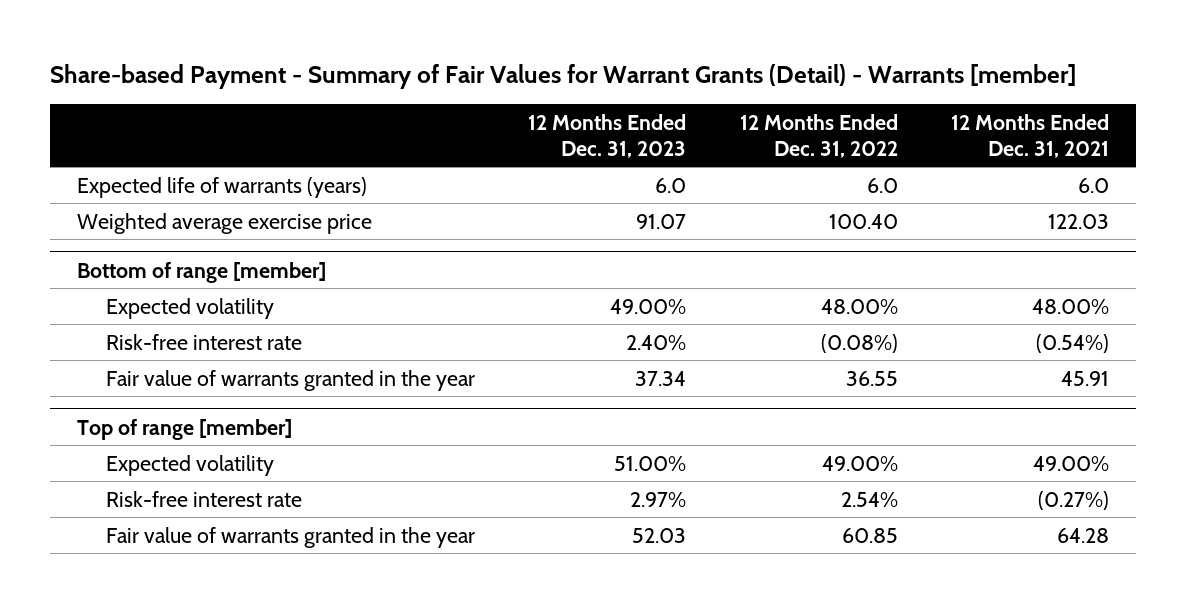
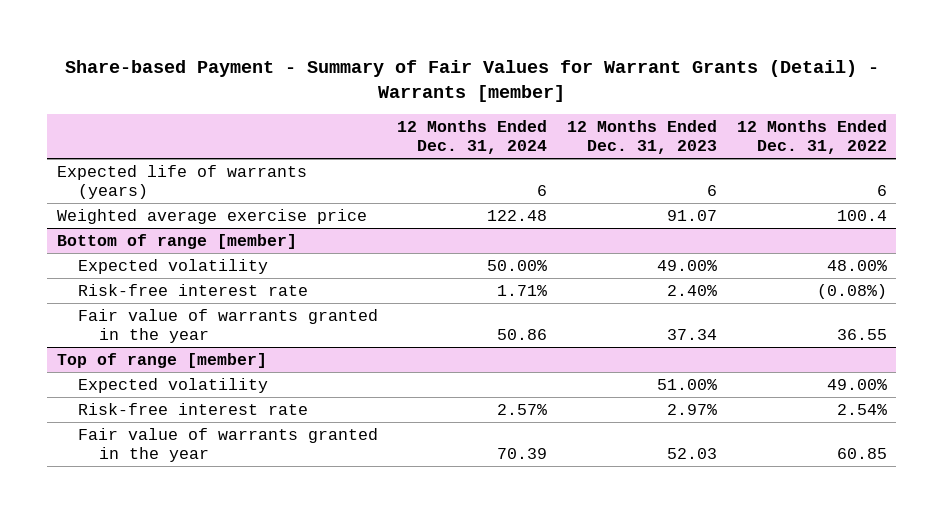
[951,113,1110,158] 12 Months Ended Dec. 31, 2021 -> none
none -> [397,120,548,154] 12 Months Ended Dec. 31, 2024
[655,177,687,193] 6.0 -> [707,184,718,196] 6
[866,177,898,193] 6.0 -> [876,184,887,196] 6
[828,213,898,229] 100.40 -> [836,209,887,221] 100.4

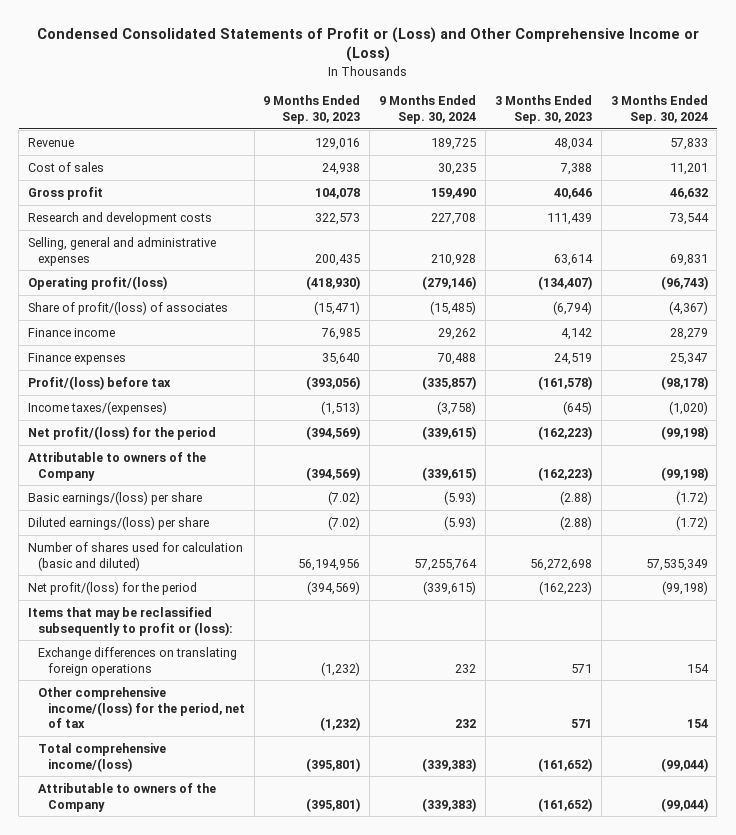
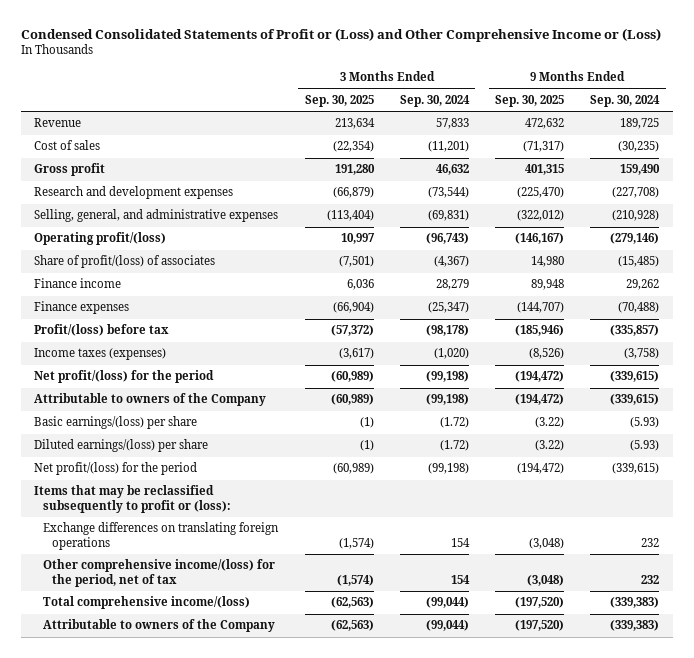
[263,95,361,124] 9 Months Ended Sep. 30, 2023 -> none
[494,95,592,124] 3 Months Ended Sep. 30, 2023 -> none
none -> [304,95,374,108] Sep. 30, 2025
none -> [495,95,565,108] Sep. 30, 2025
[438,163,477,176] 30,235 -> [618,141,660,153] (30,235)
[669,163,708,176] 11,201 -> [427,141,469,153] (11,201)
[28,212,213,226] Research and development costs -> [34,186,234,200] Research and development expenses
[431,213,477,226] 227,708 -> [612,187,660,199] (227,708)
[668,213,709,226] 73,544 -> [427,187,469,199] (73,544)
[28,237,217,266] Selling, general and administrative expenses -> [34,209,279,223] Selling, general, and administrative expenses
[431,253,477,266] 210,928 -> [612,210,660,222] (210,928)
[669,253,708,266] 69,831 -> [427,210,469,222] (69,831)
[437,353,477,366] 70,488 -> [618,302,660,314] (70,488)
[669,353,708,366] 25,347 -> [427,302,469,314] (25,347)
[28,401,168,416] Income taxes/(expenses) -> [34,348,167,361] Income taxes (expenses)
[28,542,244,571] Number of shares used for calculation (basic and diluted) -> none

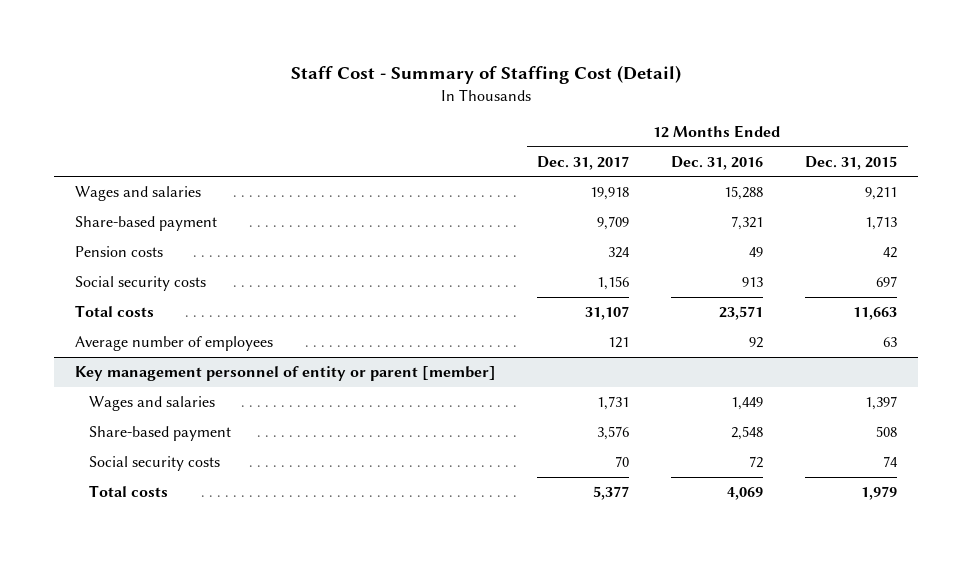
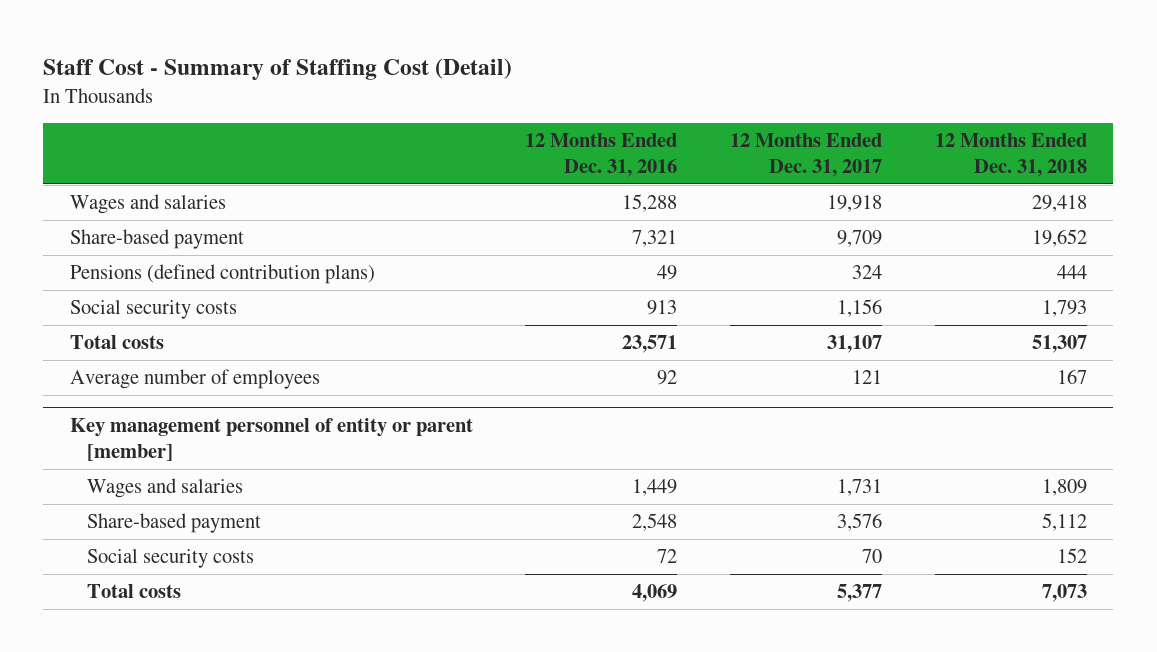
[805,155,898,170] Dec. 31, 2015 -> none
none -> [935,133,1088,178] 12 Months Ended Dec. 31, 2018
[74,246,163,258] Pension costs -> [69,264,375,285] Pensions (defined contribution plans)

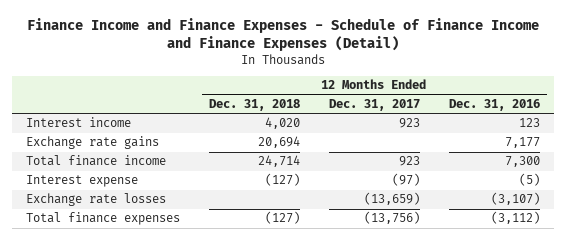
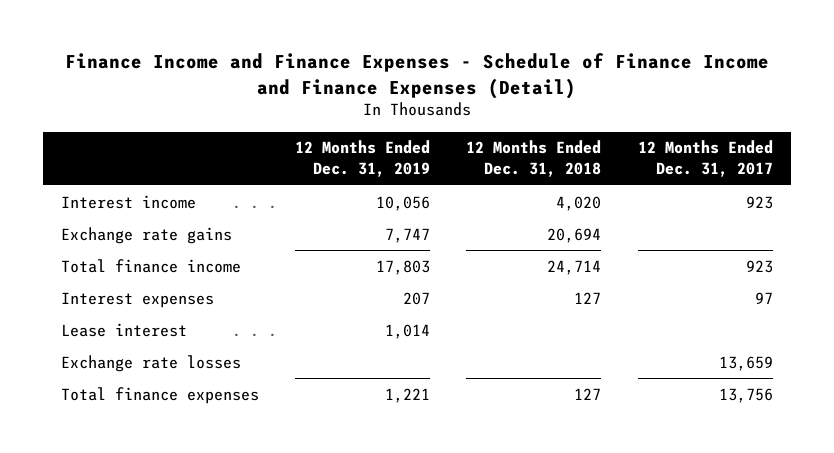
[448,99,540,112] Dec. 31, 2016 -> none
none -> [295,140,431,178] 12 Months Ended Dec. 31, 2019
[26,175,139,188] Interest expense -> [61,291,215,308] Interest expenses
[264,173,300,187] (127) -> [574,291,602,304] 127
[391,173,420,187] (97) -> [754,291,773,304] 97
none -> [61,322,188,337] Lease interest
[363,192,420,206] (13,659) -> [718,355,773,371] 13,659
[264,211,300,225] (127) -> [574,387,602,400] 127
[363,211,420,225] (13,756) -> [718,387,773,403] 13,756

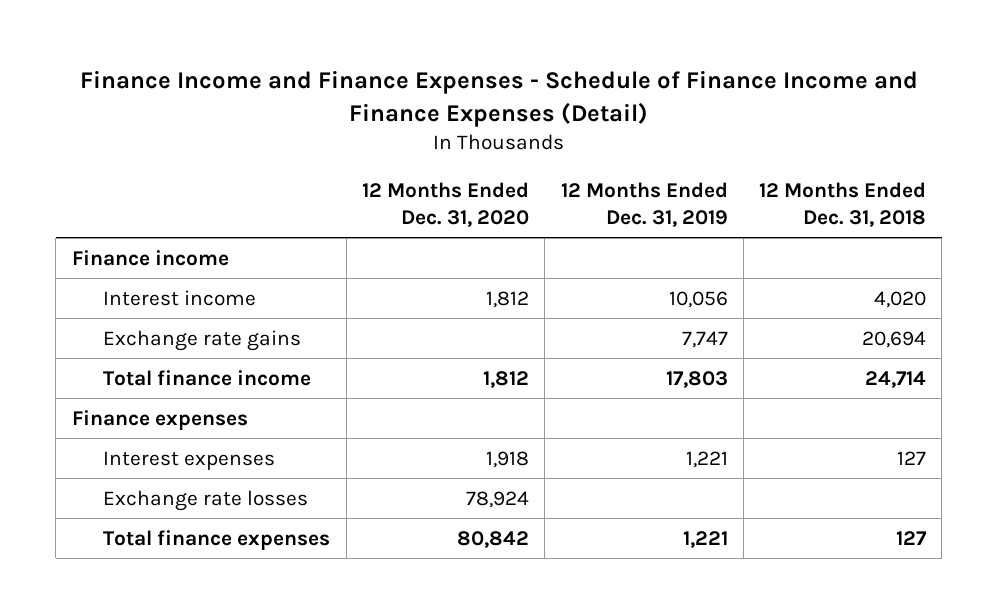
[637,140,773,178] 12 Months Ended Dec. 31, 2017 -> none
none -> [361,182,529,227] 12 Months Ended Dec. 31, 2020
none -> [71,249,229,266] Finance income
[61,322,188,337] Lease interest -> none
none -> [71,409,248,430] Finance expenses
[403,291,431,305] 207 -> [685,450,728,468] 1,221

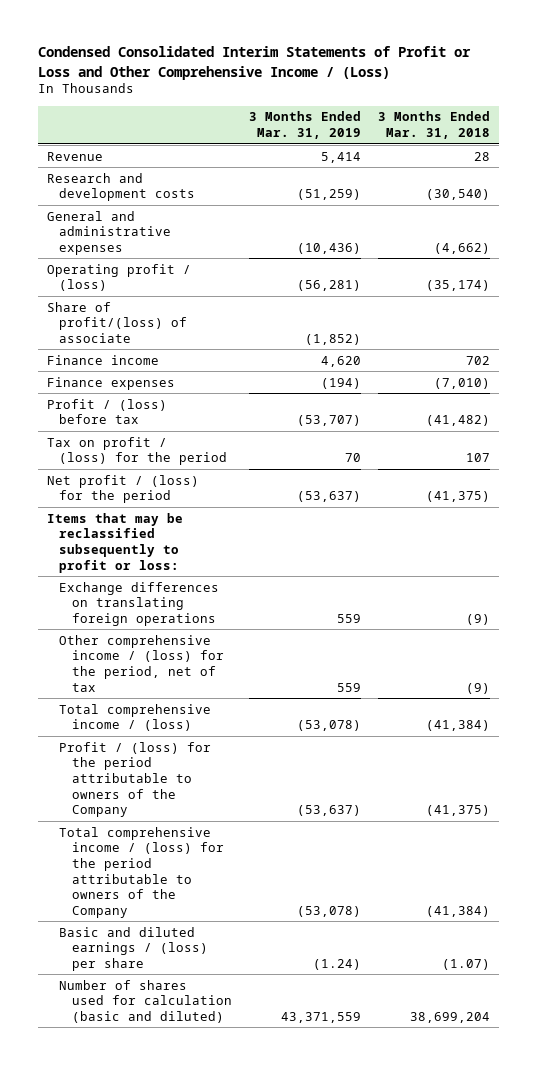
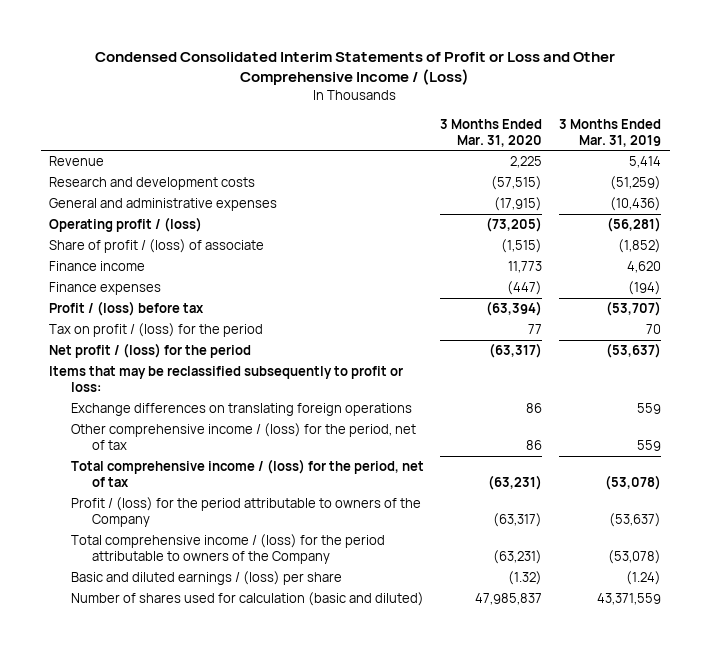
[378,111,491,139] 3 Months Ended Mar. 31, 2018 -> none
none -> [440,118,543,147] 3 Months Ended Mar. 31, 2020
[46,301,188,343] Share of profit/(loss) of associate -> [49,239,265,254] Share of profit / (loss) of associate
[59,703,212,732] Total comprehensive income / (loss) -> [70,459,424,488] Total comprehensive income / (loss) for the period, net of tax

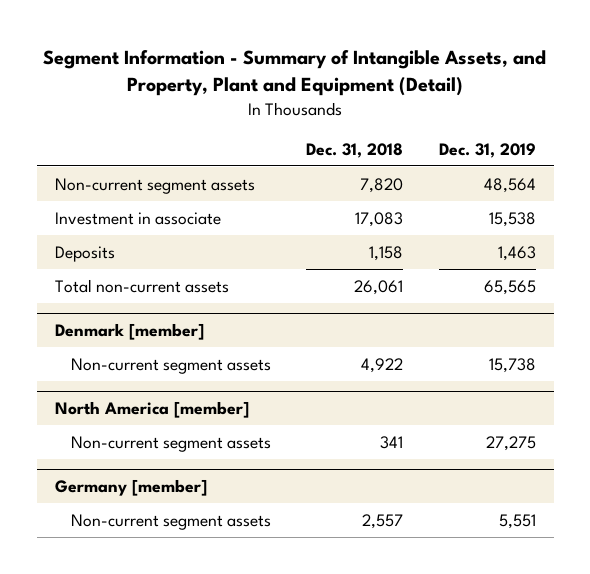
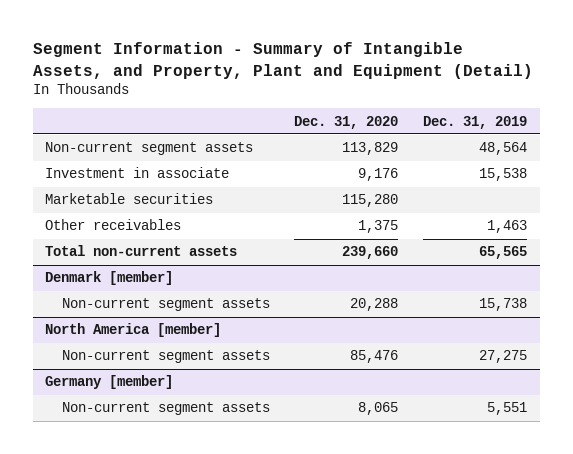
[306,142,404,158] Dec. 31, 2018 -> none
none -> [294,115,399,129] Dec. 31, 2020
none -> [45,193,214,205] Marketable securities
[54,245,115,262] Deposits -> [45,219,182,231] Other receivables

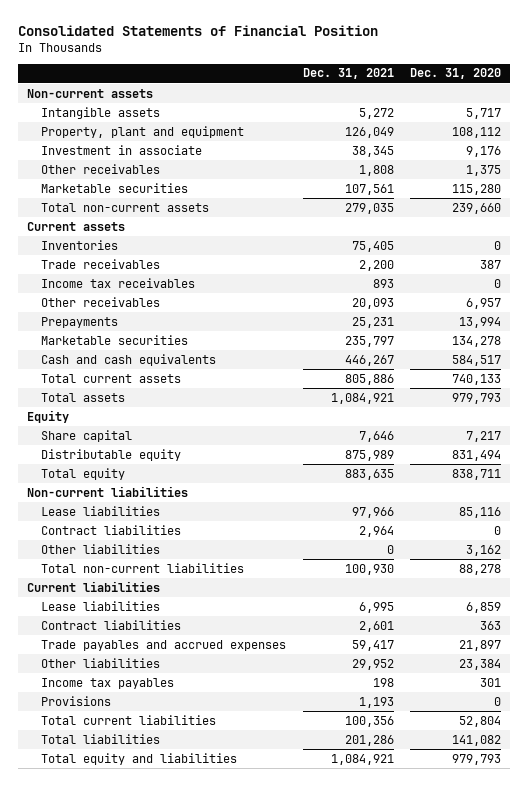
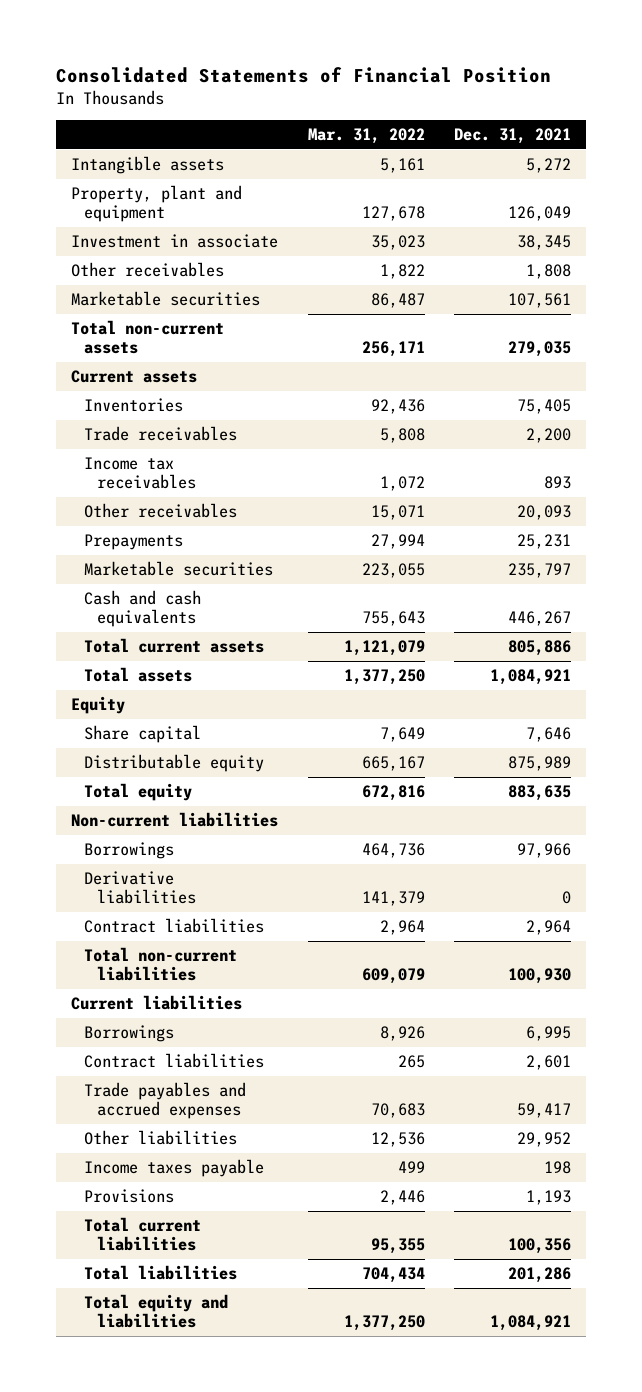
[410,68,502,80] Dec. 31, 2020 -> none
none -> [307,128,425,145] Mar. 31, 2022
[26,88,153,98] Non-current assets -> none
[40,505,160,516] Lease liabilities -> [84,842,175,860] Borrowings
none -> [84,871,196,905] Derivative liabilities
[40,543,160,554] Other liabilities -> none
[40,600,160,611] Lease liabilities -> [84,1025,175,1043] Borrowings
[40,677,174,689] Income tax payables -> [84,1159,265,1178] Income taxes payable

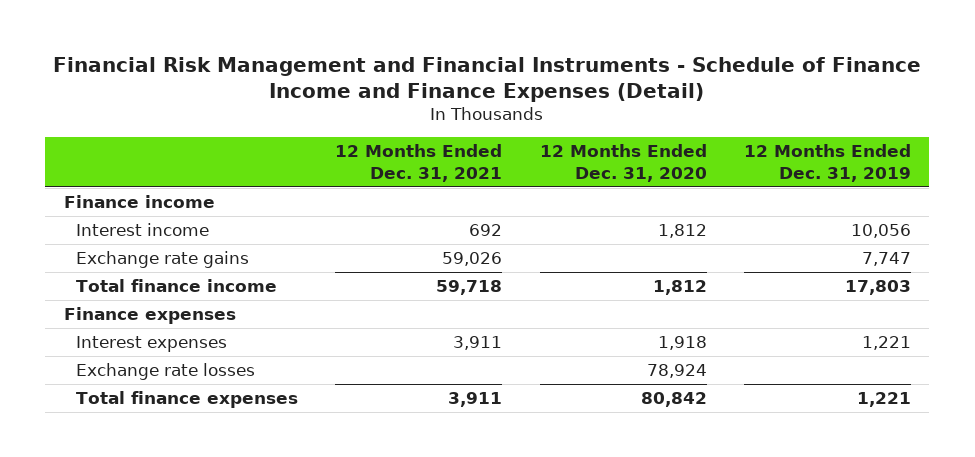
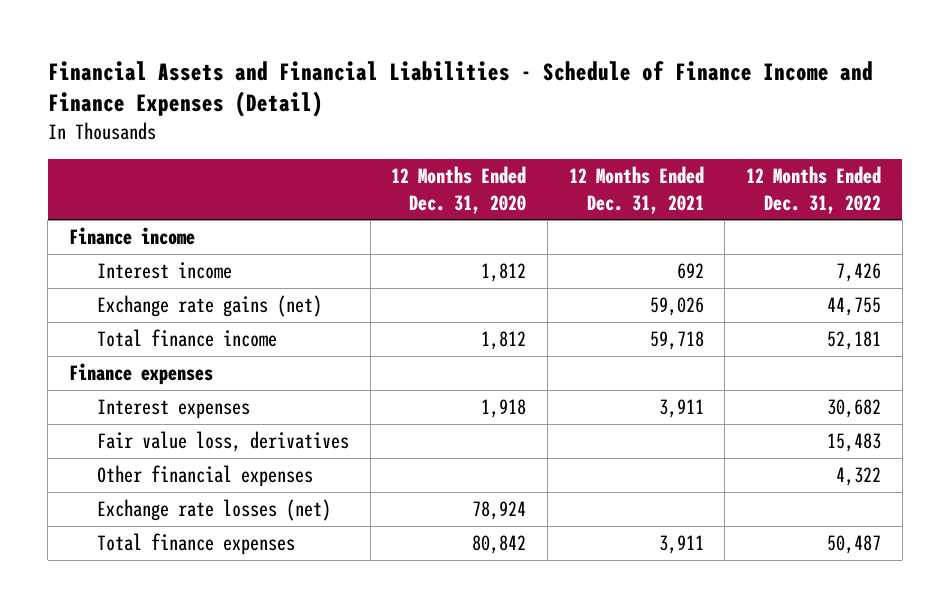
[53,56,922,102] Financial Risk Management and Financial Instruments - Schedule of Finance Income and Finance Expenses (Detail) -> [47,60,873,118] Financial Assets and Financial Liabilities - Schedule of Finance Income and Finance Expenses (Detail)
[743,144,911,182] 12 Months Ended Dec. 31, 2019 -> none
none -> [745,166,881,214] 12 Months Ended Dec. 31, 2022
[76,251,250,269] Exchange rate gains -> [97,295,323,318] Exchange rate gains (net)
none -> [97,431,350,453] Fair value loss, derivatives
none -> [97,465,314,488] Other financial expenses
[76,363,256,381] Exchange rate losses -> [97,499,332,522] Exchange rate losses (net)

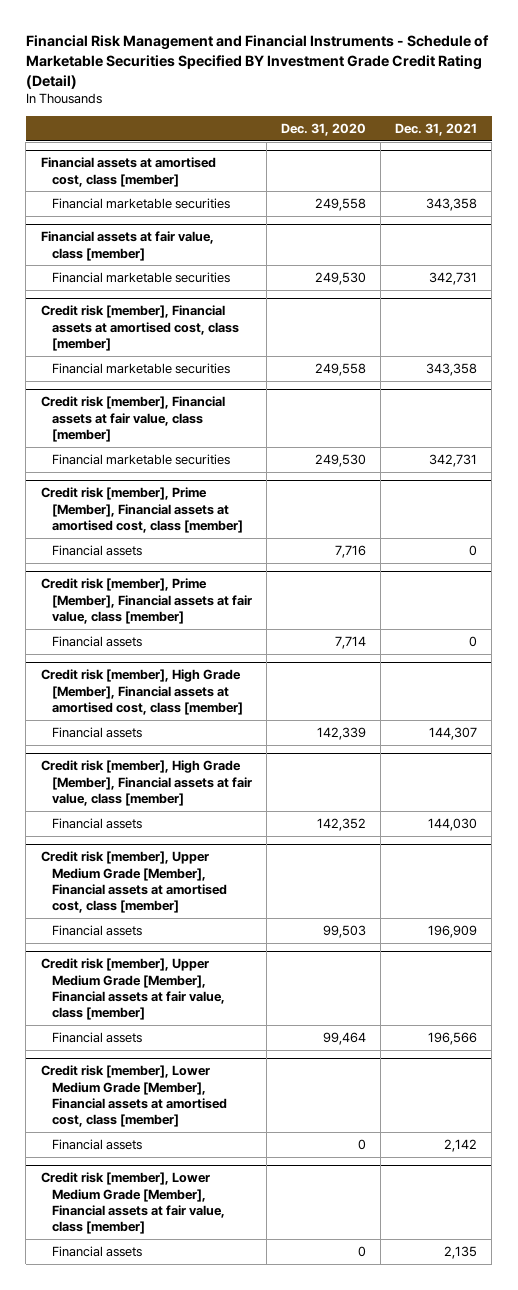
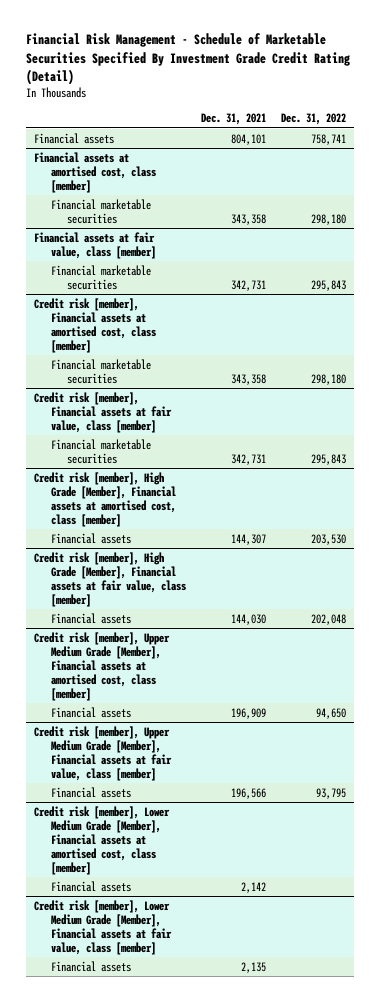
[25,34,489,89] Financial Risk Management and Financial Instruments - Schedule of Marketable Securities Specified BY Investment Grade Credit Rating (Detail) -> [26,33,351,85] Financial Risk Management - Schedule of Marketable Securities Specified By Investment Grade Credit Rating (Detail)
[281,122,367,136] Dec. 31, 2020 -> none
none -> [281,113,347,126] Dec. 31, 2022
none -> [33,132,114,144] Financial assets
[40,487,243,533] Credit risk [member], Prime [Member], Financial assets at amortised cost, class [member] -> none
[51,544,142,556] Financial assets -> none
[40,578,252,624] Credit risk [member], Prime [Member], Financial assets at fair value, class [member] -> none
[51,635,142,647] Financial assets -> none

